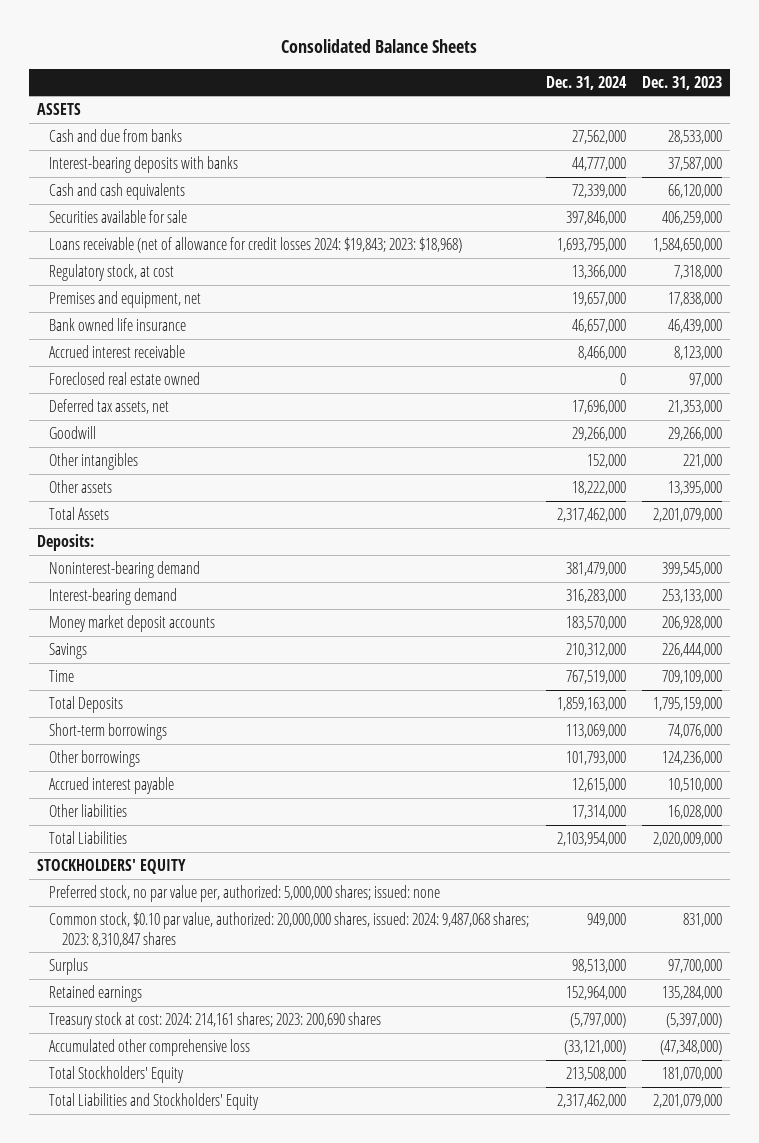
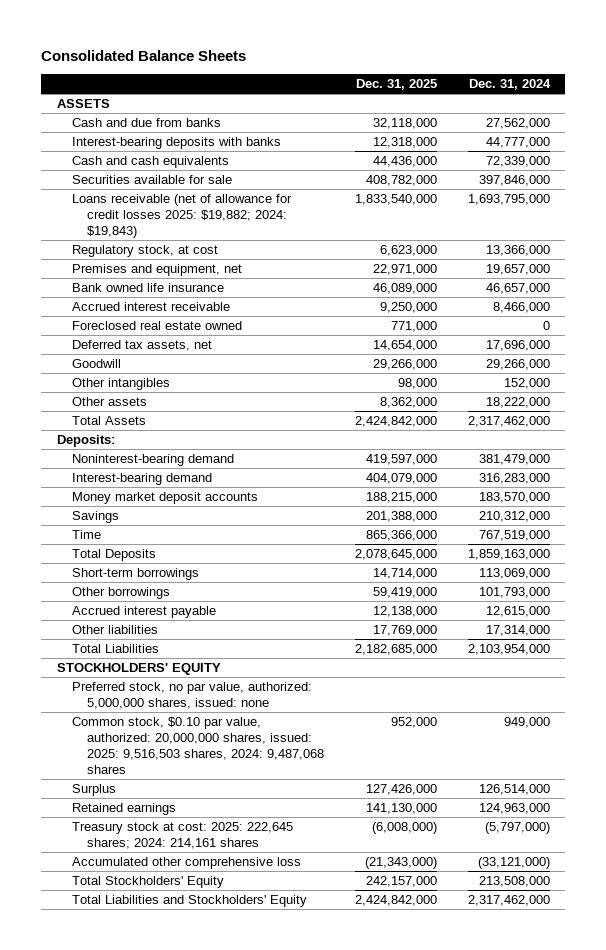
[641,75,722,90] Dec. 31, 2023 -> none
none -> [356,79,438,91] Dec. 31, 2025
[49,236,463,253] Loans receivable (net of allowance for credit losses 2024: $19,843; 2023: $18,968) -> [71,193,292,238] Loans receivable (net of allowance for credit losses 2025: $19,882; 2024: $19,843)
[49,884,441,902] Preferred stock, no par value per, authorized: 5,000,000 shares; issued: none -> [71,681,312,709] Preferred stock, no par value, authorized: 5,000,000 shares, issued: none
[49,911,530,947] Common stock, $0.10 par value, authorized: 20,000,000 shares, issued: 2024: 9,487,068 shares; 2023: 8,310,847 shares -> [71,716,325,774] Common stock, $0.10 par value, authorized: 20,000,000 shares, issued: 2025: 9,516,503 shares, 2024: 9,487,068 shares
[571,958,626,973] 98,513,000 -> [478,783,550,795] 126,514,000
[565,985,626,1000] 152,964,000 -> [478,802,550,814] 124,963,000
[49,1011,382,1029] Treasury stock at cost: 2024: 214,161 shares; 2023: 200,690 shares -> [71,821,293,849] Treasury stock at cost: 2025: 222,645 shares; 2024: 214,161 shares

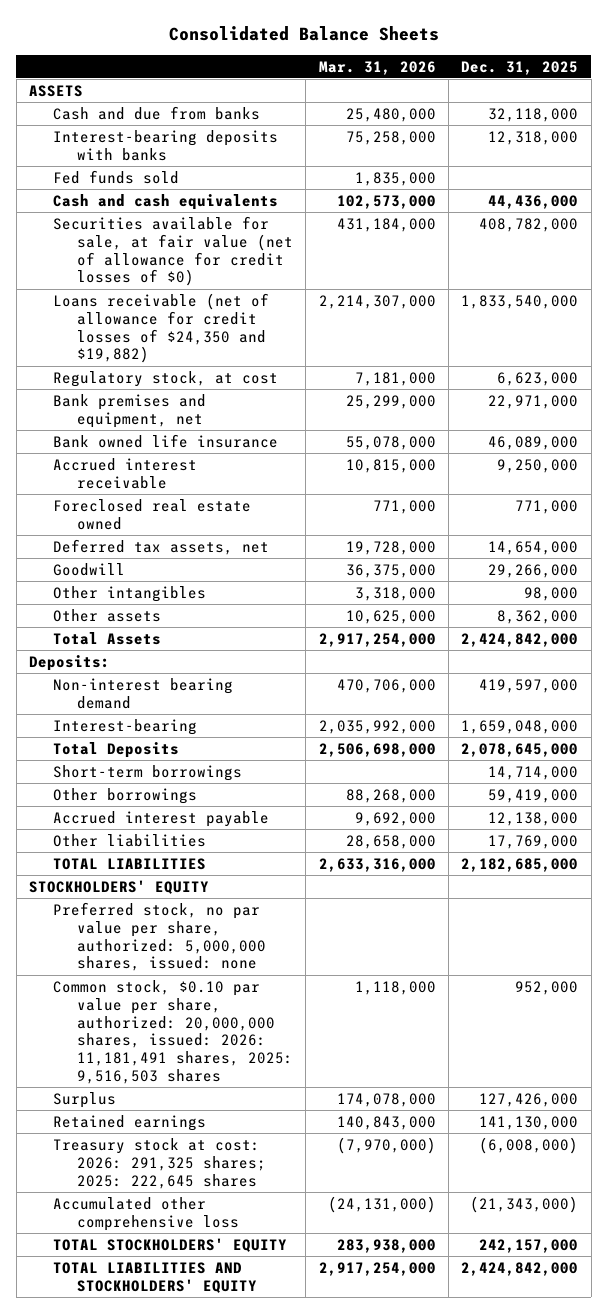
[468,79,551,91] Dec. 31, 2024 -> none
none -> [318,60,436,75] Mar. 31, 2026
none -> [53,169,180,184] Fed funds sold
[71,174,232,184] Securities available for sale -> [53,215,294,287] Securities available for sale, at fair value (net of allowance for credit losses of $0)
[71,193,292,238] Loans receivable (net of allowance for credit losses 2025: $19,882; 2024: $19,843) -> [53,292,270,364] Loans receivable (net of allowance for credit losses of $24,350 and $19,882)
[71,263,242,276] Premises and equipment, net -> [53,393,207,428] Bank premises and equipment, net
[71,491,258,504] Money market deposit accounts -> none
[71,510,119,523] Savings -> none
[71,529,101,539] Time -> none
[71,453,234,466] Noninterest-bearing demand -> [53,677,234,709] Non-interest bearing demand
[71,472,212,485] Interest-bearing demand -> [53,718,198,735] Interest-bearing
[366,472,438,484] 404,079,000 -> [461,719,579,734] 1,659,048,000
[71,643,159,653] Total Liabilities -> [53,857,207,870] TOTAL LIABILITIES
[71,681,312,709] Preferred stock, no par value, authorized: 5,000,000 shares, issued: none -> [53,901,267,972] Preferred stock, no par value per share, authorized: 5,000,000 shares, issued: none
[71,716,325,774] Common stock, $0.10 par value, authorized: 20,000,000 shares, issued: 2025: 9,516,503 shares, 2024: 9,487,068 shares -> [53,979,294,1085] Common stock, $0.10 par value per share, authorized: 20,000,000 shares, issued: 2026: 11,181,491 shares, 2025: 9,516,503 shares
[71,821,293,849] Treasury stock at cost: 2025: 222,645 shares; 2024: 214,161 shares -> [53,1137,267,1189] Treasury stock at cost: 2026: 291,325 shares; 2025: 222,645 shares
[71,875,224,888] Total Stockholders' Equity -> [53,1237,288,1252] TOTAL STOCKHOLDERS' EQUITY
[71,894,307,907] Total Liabilities and Stockholders' Equity -> [53,1261,258,1293] TOTAL LIABILITIES AND STOCKHOLDERS' EQUITY

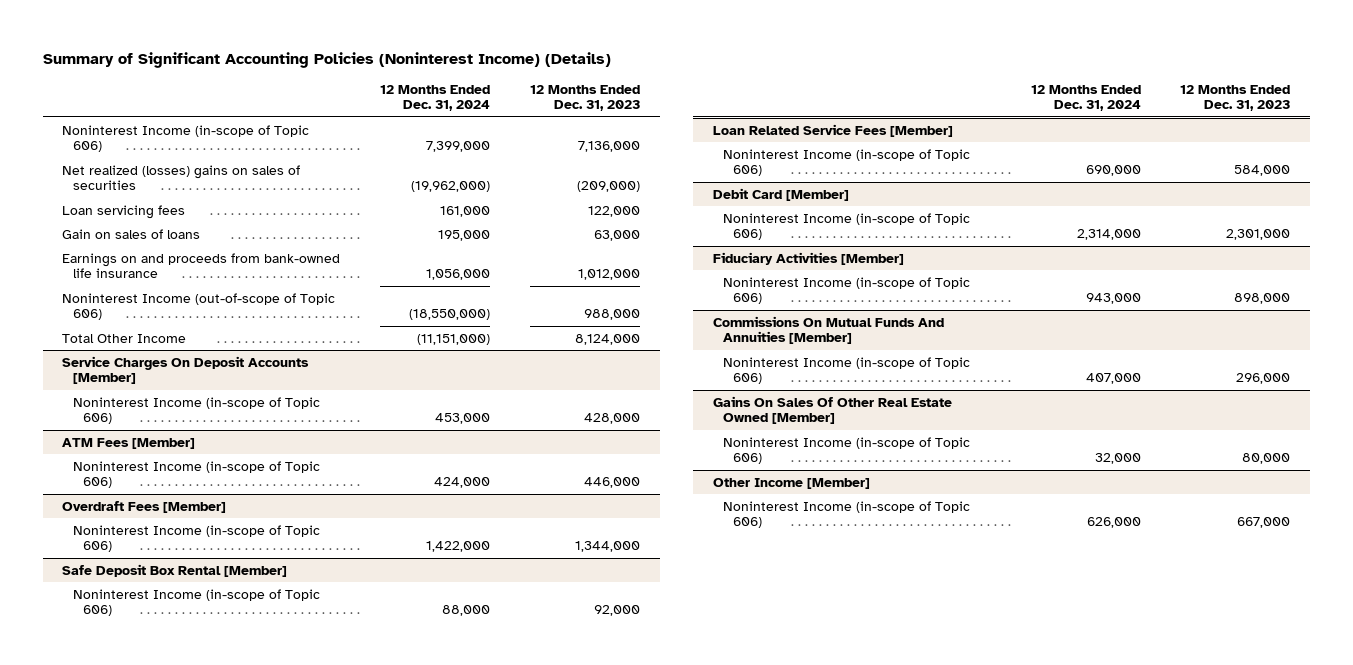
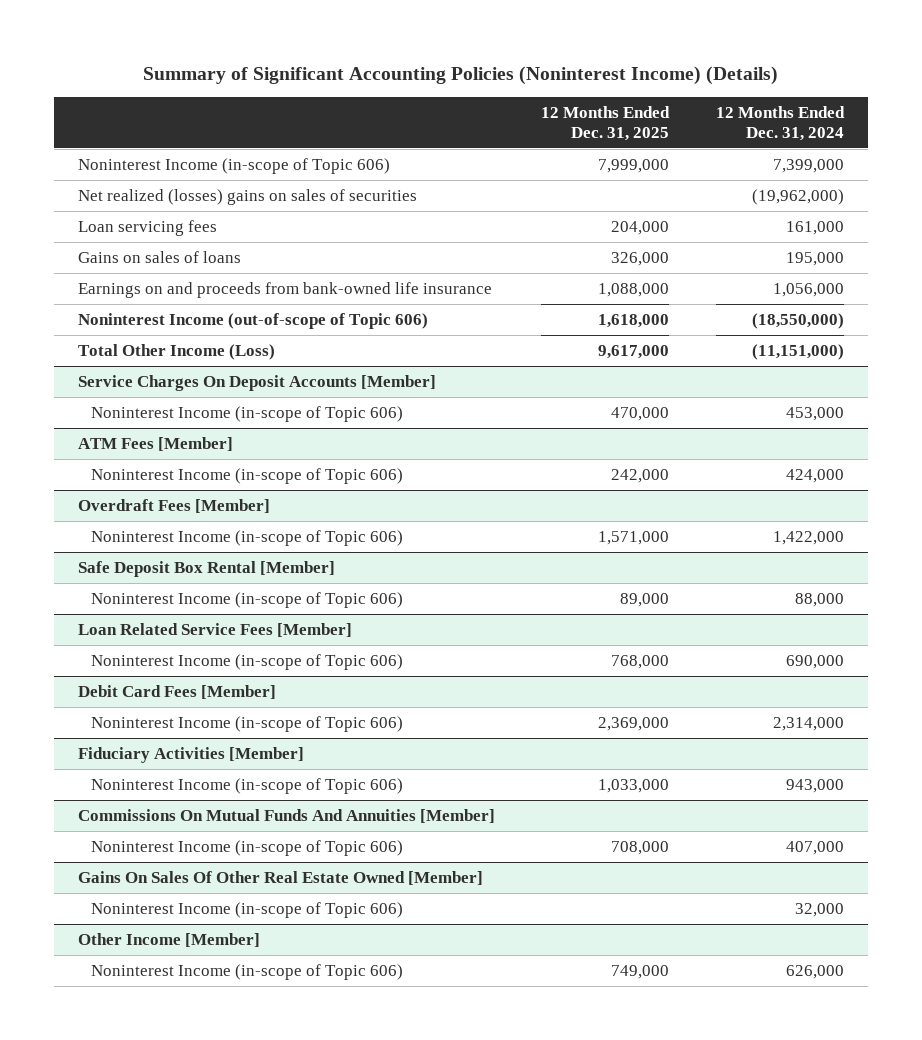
[529,84,640,112] 12 Months Ended Dec. 31, 2023 -> none
none -> [541,106,671,142] 12 Months Ended Dec. 31, 2025
[62,228,201,239] Gain on sales of loans -> [77,250,241,263] Gains on sales of loans
[62,333,187,343] Total Other Income -> [77,343,275,360] Total Other Income (Loss)
[713,187,850,201] Debit Card [Member] -> [77,684,276,699] Debit Card Fees [Member]

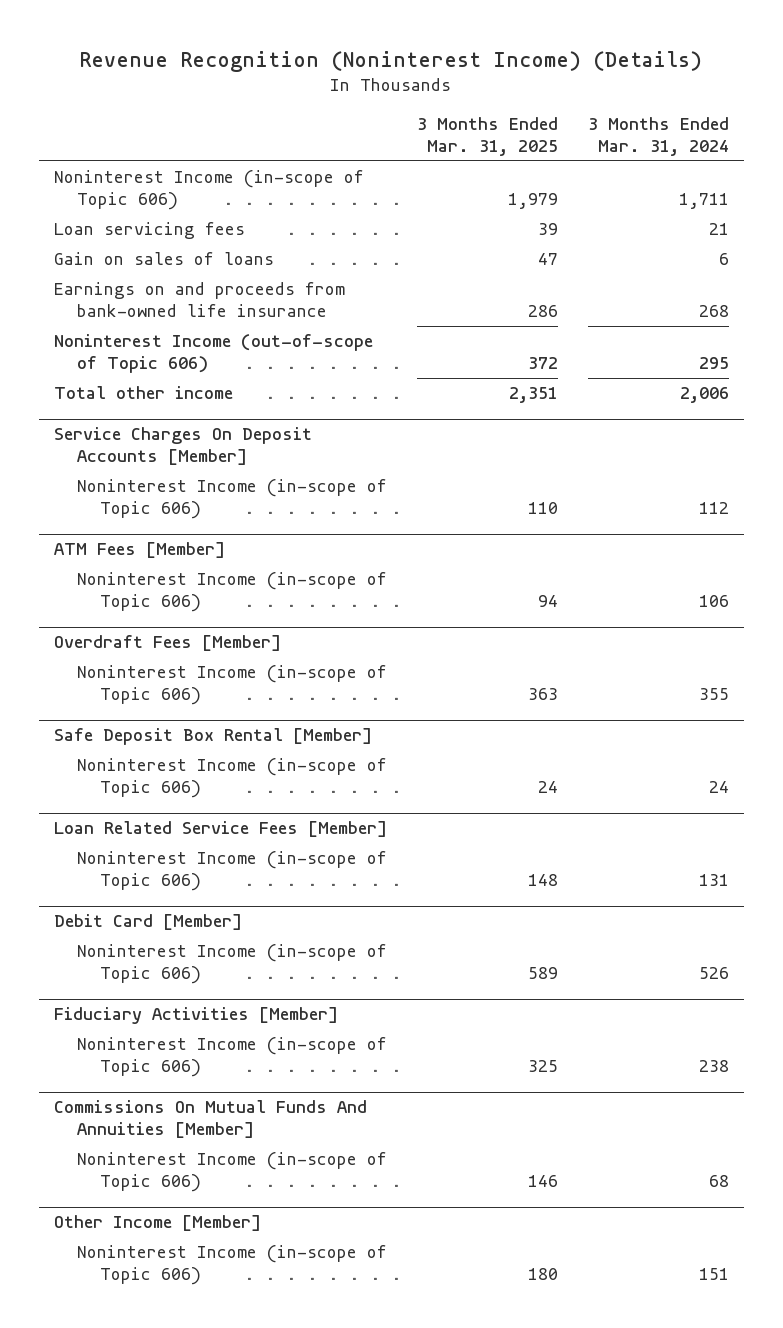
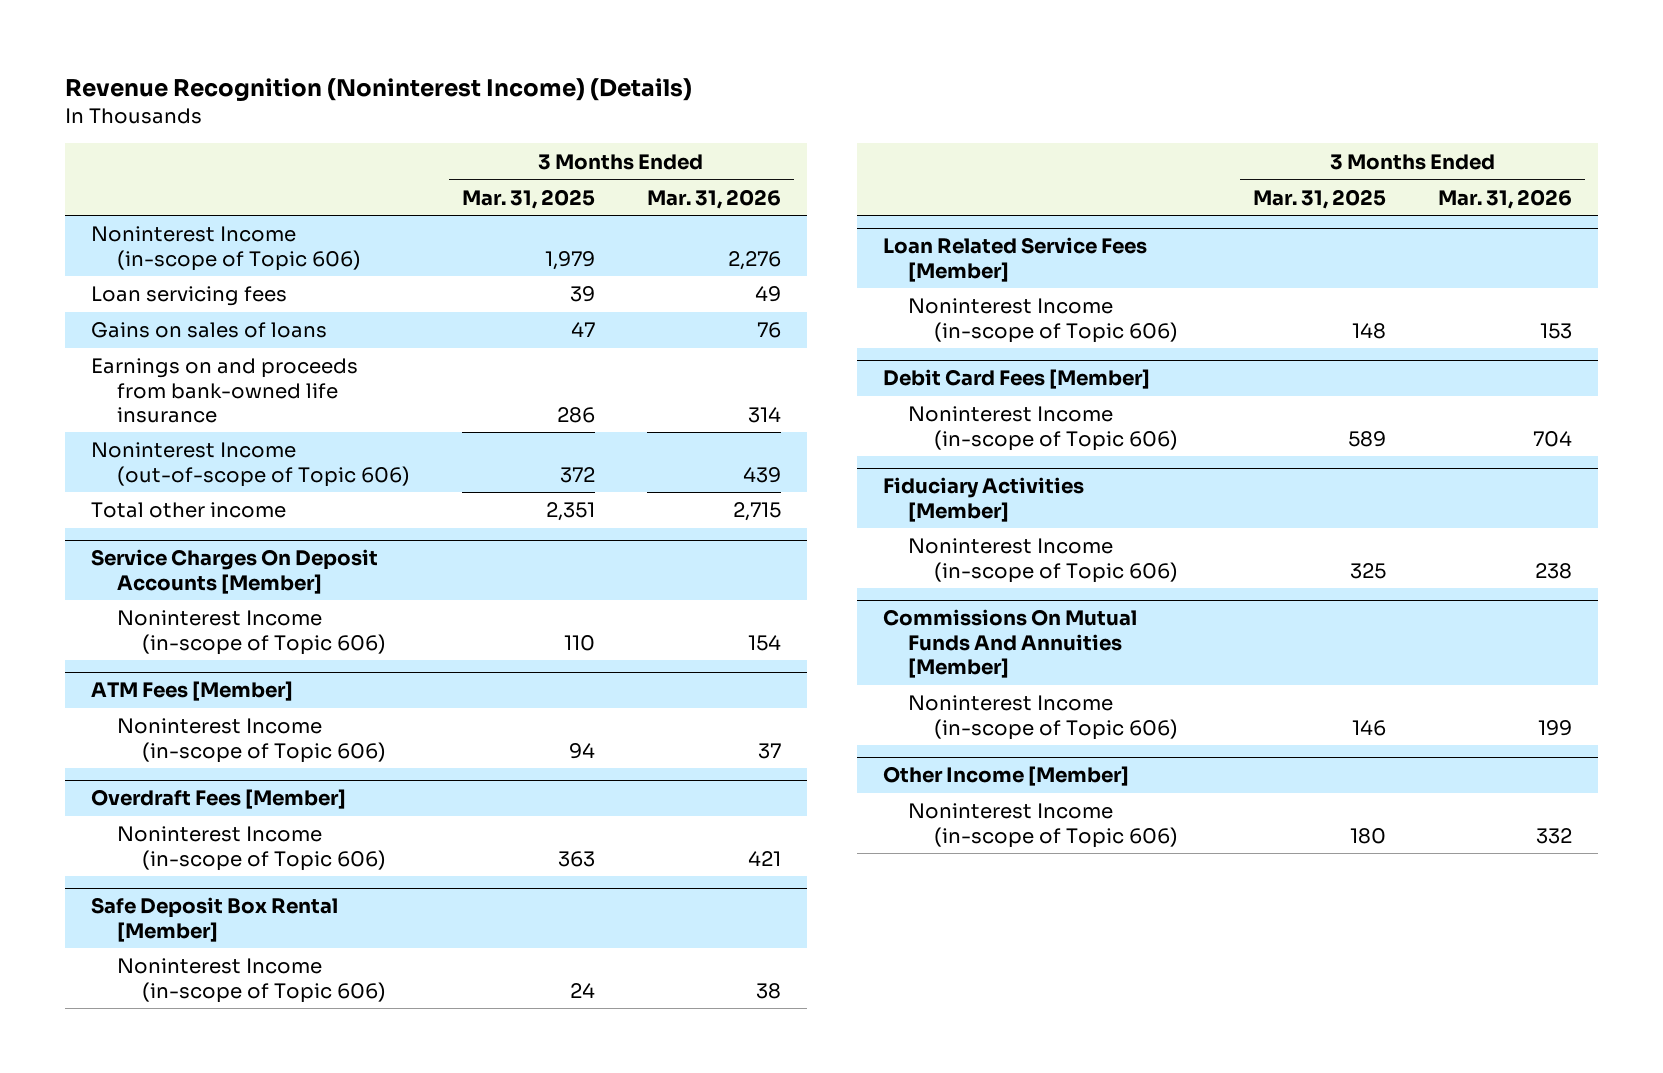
[588,117,730,157] 3 Months Ended Mar. 31, 2024 -> none
none -> [646,188,781,209] Mar. 31, 2026
[53,252,274,266] Gain on sales of loans -> [90,322,327,339] Gains on sales of loans
[53,914,242,931] Debit Card [Member] -> [882,369,1150,390] Debit Card Fees [Member]

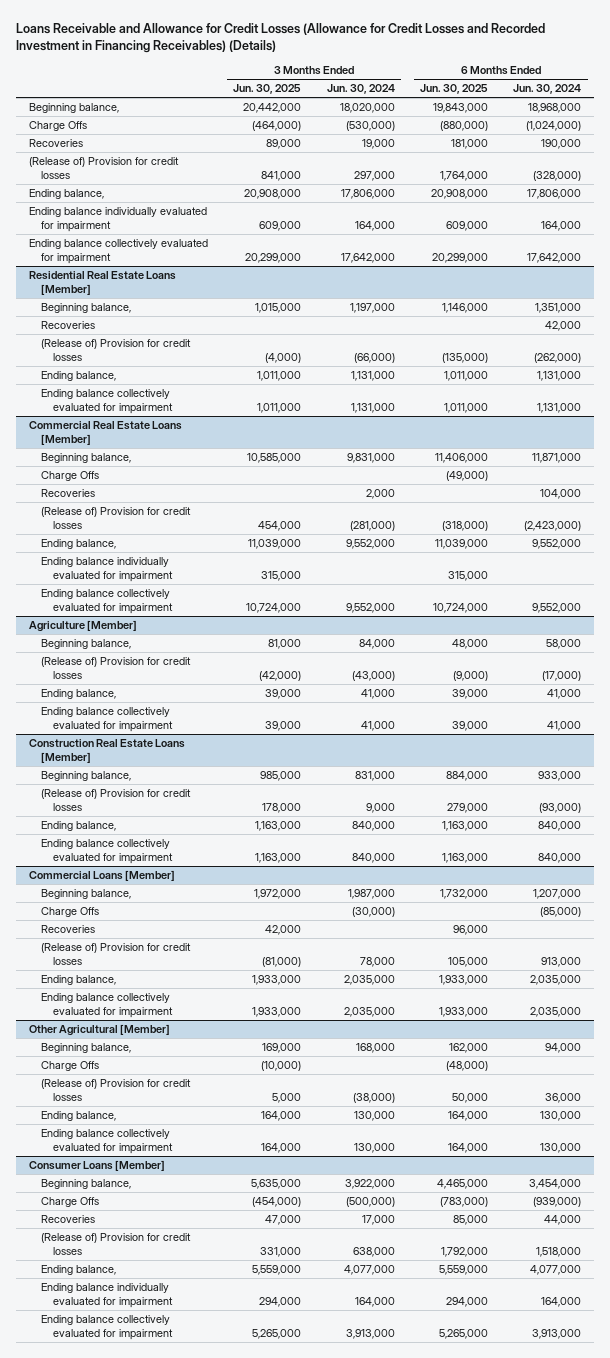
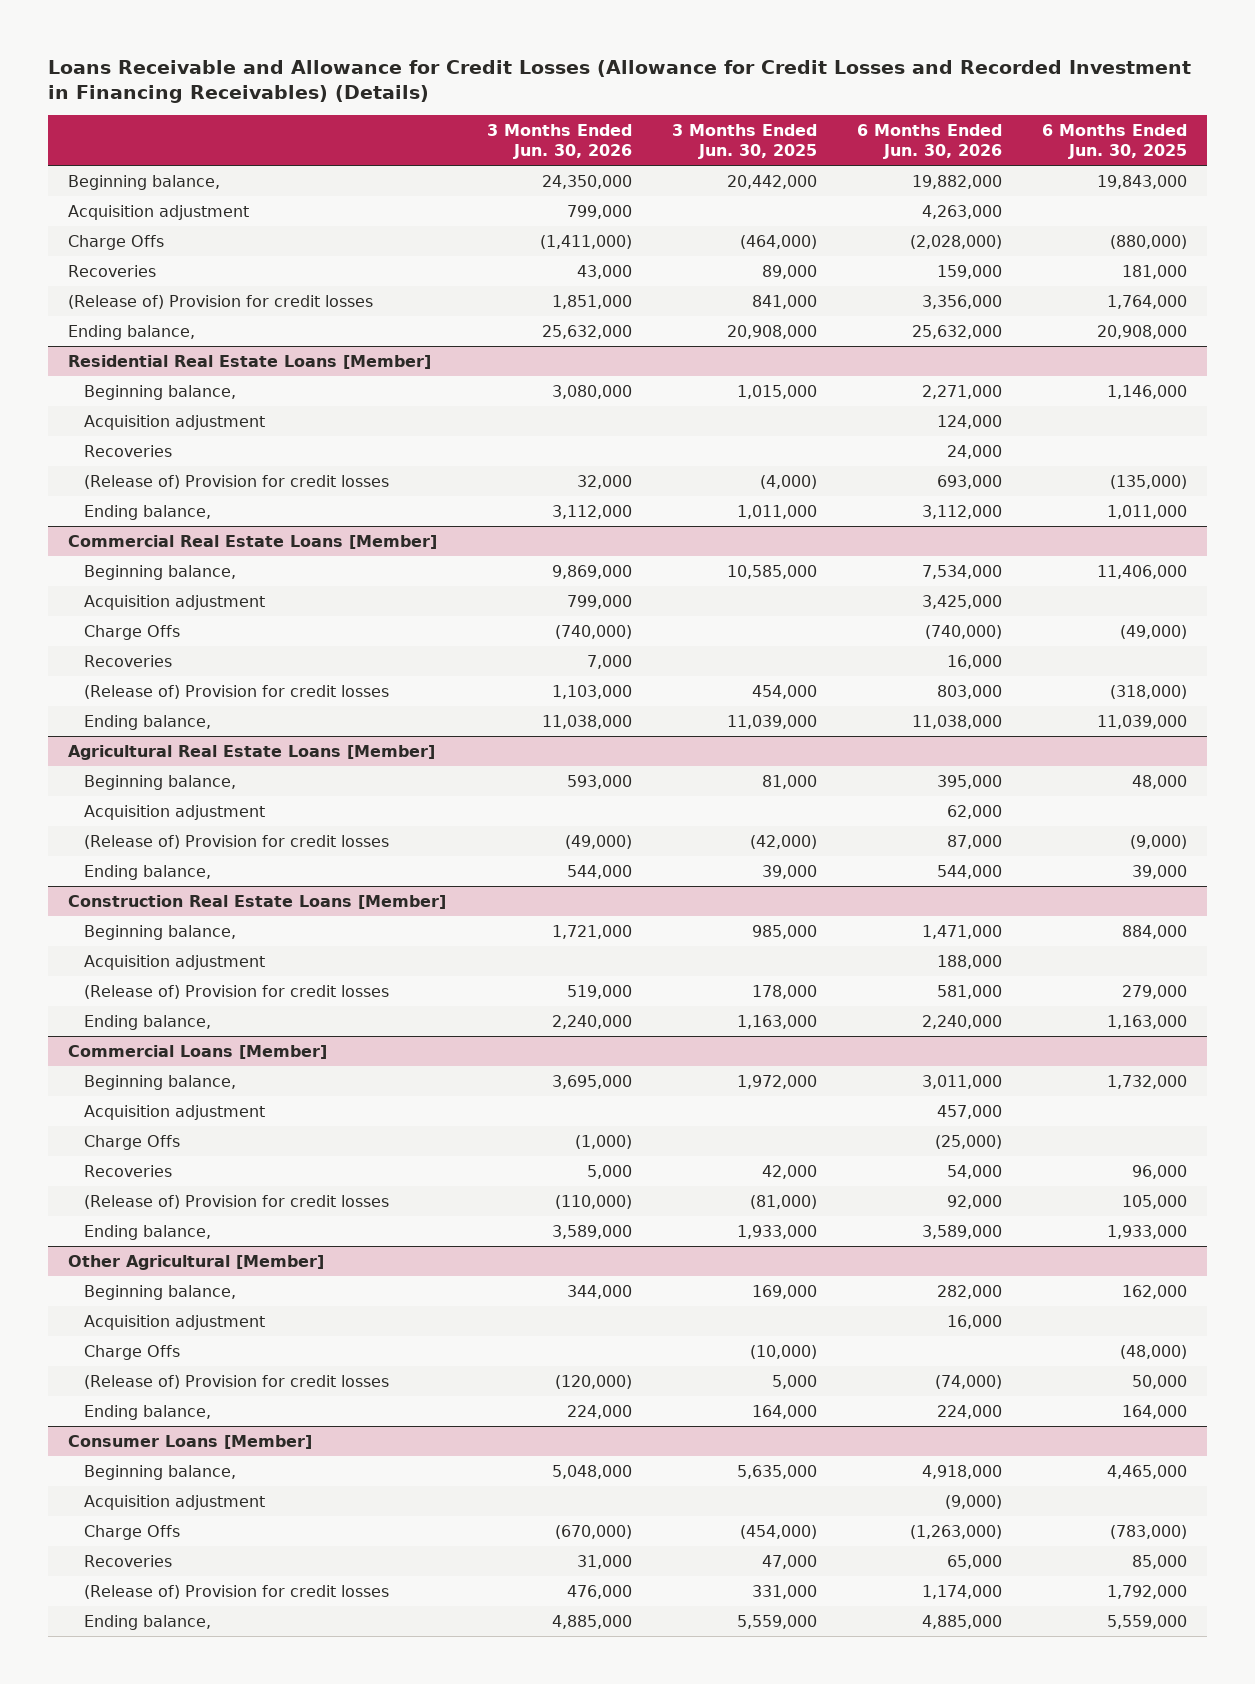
[326,84,395,95] Jun. 30, 2024 -> none
[513,84,582,95] Jun. 30, 2024 -> none
none -> [486,123,632,159] 3 Months Ended Jun. 30, 2026
none -> [856,123,1002,159] 6 Months Ended Jun. 30, 2026
none -> [68,205,250,221] Acquisition adjustment
[28,207,207,232] Ending balance individually evaluated for impairment -> none
[28,239,208,264] Ending balance collectively evaluated for impairment -> none
none -> [83,415,265,431] Acquisition adjustment
[41,389,174,414] Ending balance collectively evaluated for impairment -> none
none -> [83,595,265,611] Acquisition adjustment
[41,557,174,582] Ending balance individually evaluated for impairment -> none
[41,589,174,614] Ending balance collectively evaluated for impairment -> none
[28,620,137,633] Agriculture [Member] -> none
none -> [68,745,436,761] Agricultural Real Estate Loans [Member]
none -> [83,805,265,821] Acquisition adjustment
[41,707,174,732] Ending balance collectively evaluated for impairment -> none
none -> [83,955,265,971] Acquisition adjustment
[41,839,174,864] Ending balance collectively evaluated for impairment -> none
none -> [83,1105,265,1121] Acquisition adjustment
[41,993,174,1018] Ending balance collectively evaluated for impairment -> none
none -> [83,1315,265,1331] Acquisition adjustment
[41,1129,174,1154] Ending balance collectively evaluated for impairment -> none
none -> [83,1495,265,1511] Acquisition adjustment
[41,1283,174,1308] Ending balance individually evaluated for impairment -> none
[41,1315,174,1340] Ending balance collectively evaluated for impairment -> none

